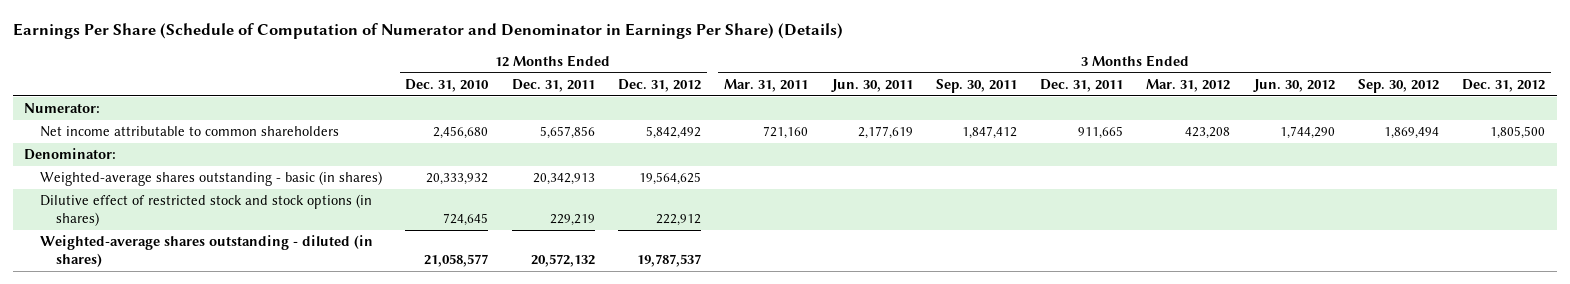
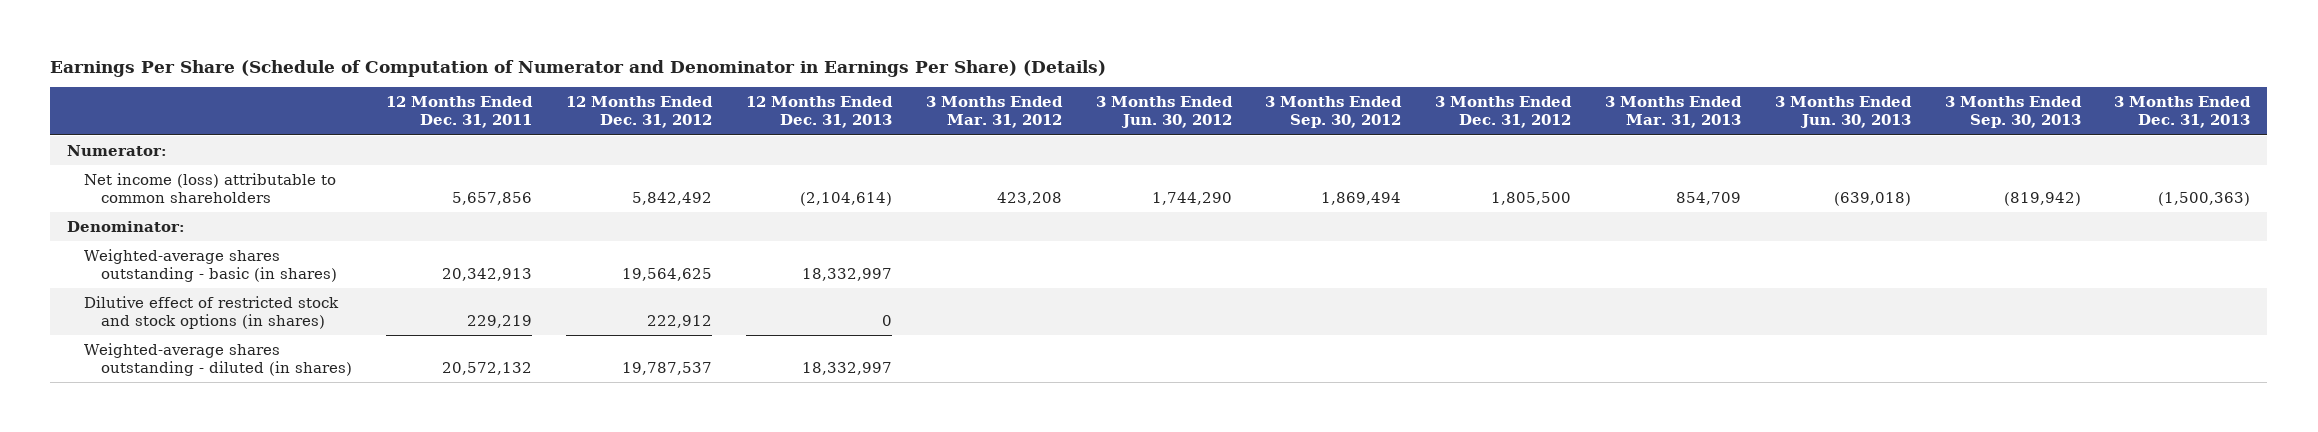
[405,79,490,93] Dec. 31, 2010 -> none
[724,79,809,93] Mar. 31, 2011 -> none
[830,79,913,93] Jun. 30, 2011 -> none
[935,79,1017,94] Sep. 30, 2011 -> none
[1040,79,1124,93] Dec. 31, 2011 -> none
none -> [745,96,893,129] 12 Months Ended Dec. 31, 2013
none -> [1604,96,1742,129] 3 Months Ended Mar. 31, 2013
none -> [1774,96,1912,129] 3 Months Ended Jun. 30, 2013
none -> [1944,96,2082,129] 3 Months Ended Sep. 30, 2013
none -> [2114,96,2252,129] 3 Months Ended Dec. 31, 2013
[40,126,340,138] Net income attributable to common shareholders -> [84,172,337,203] Net income (loss) attributable to common shareholders

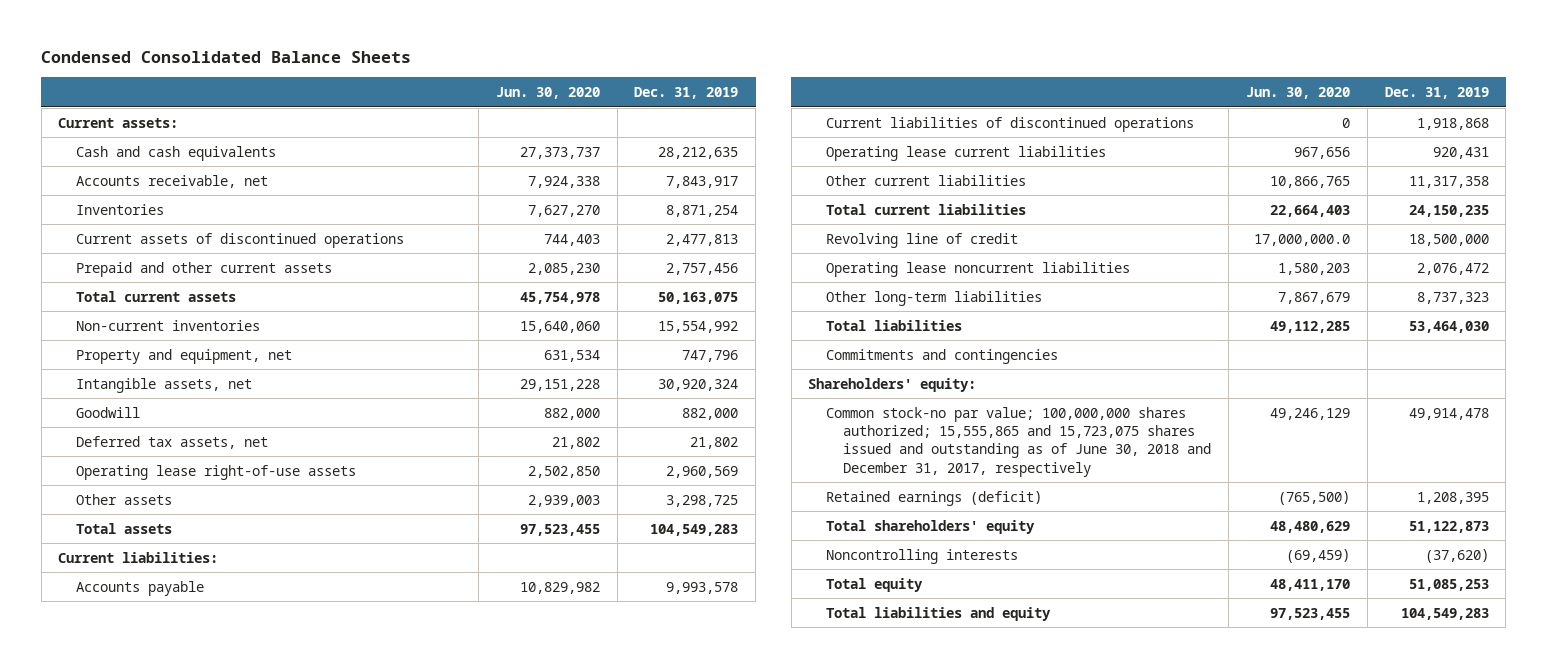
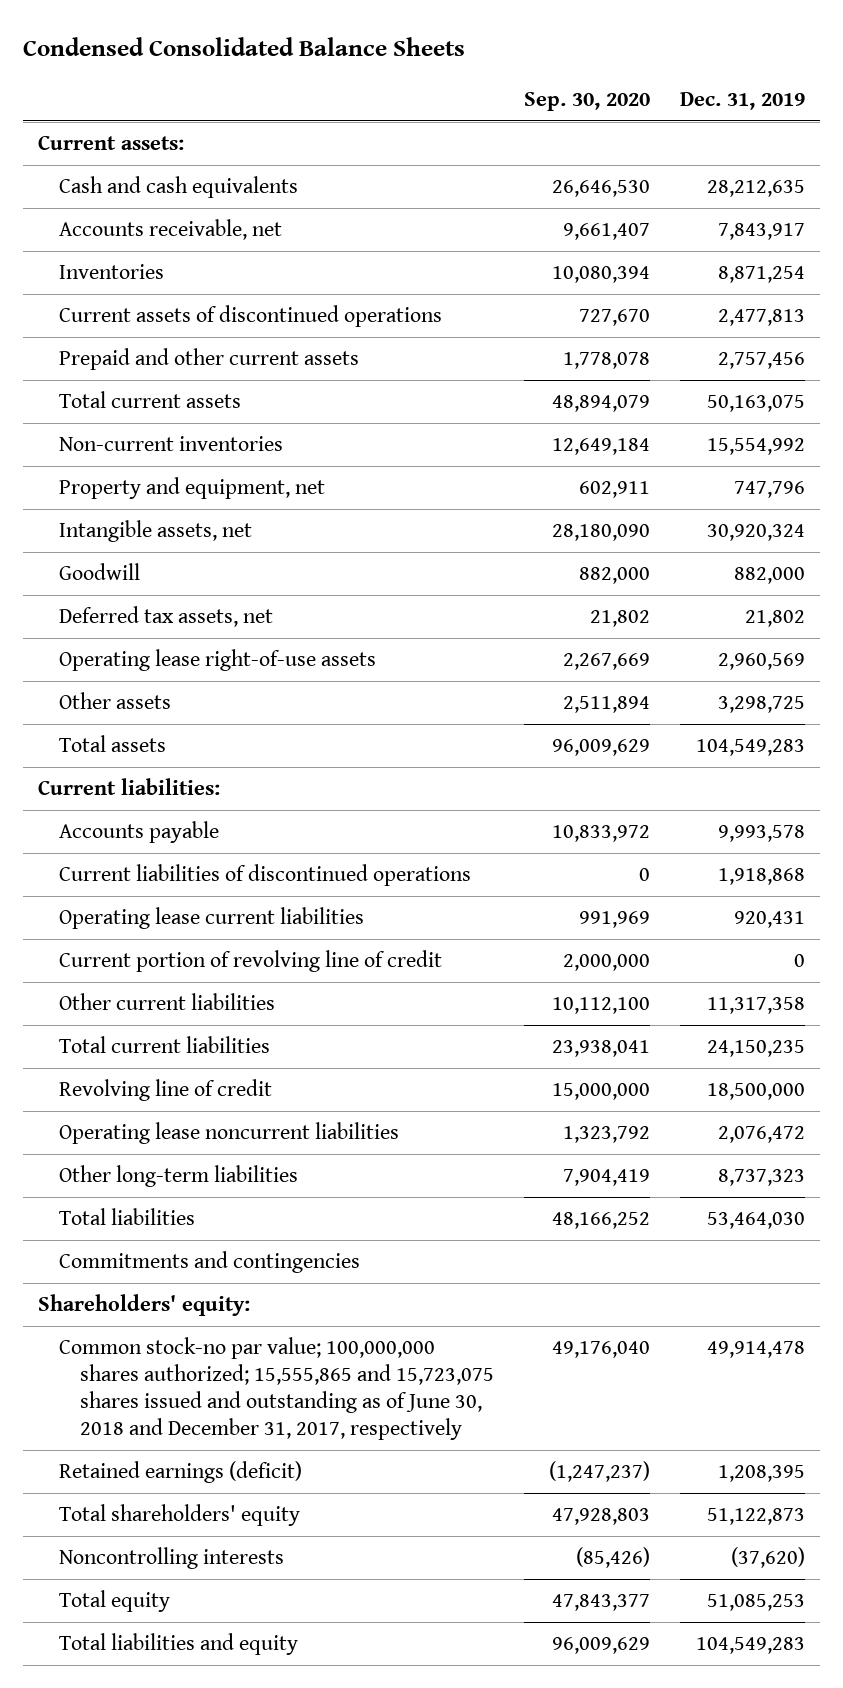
[495,87,600,100] Jun. 30, 2020 -> none
none -> [523,92,650,112] Sep. 30, 2020
none -> [58,950,442,973] Current portion of revolving line of credit

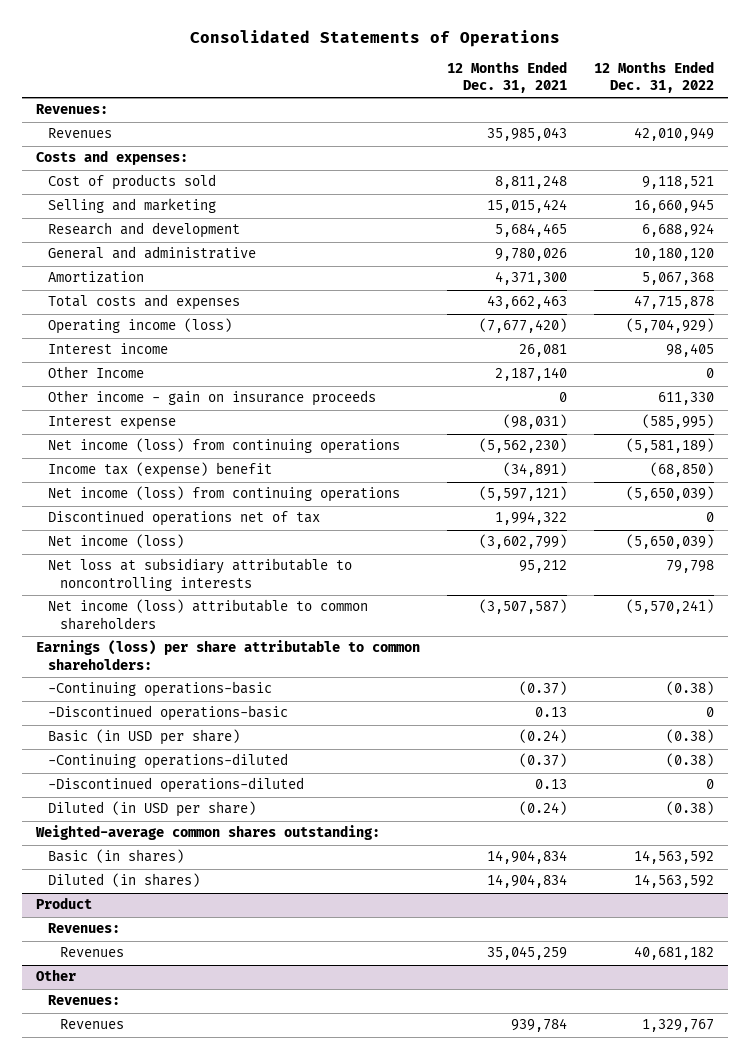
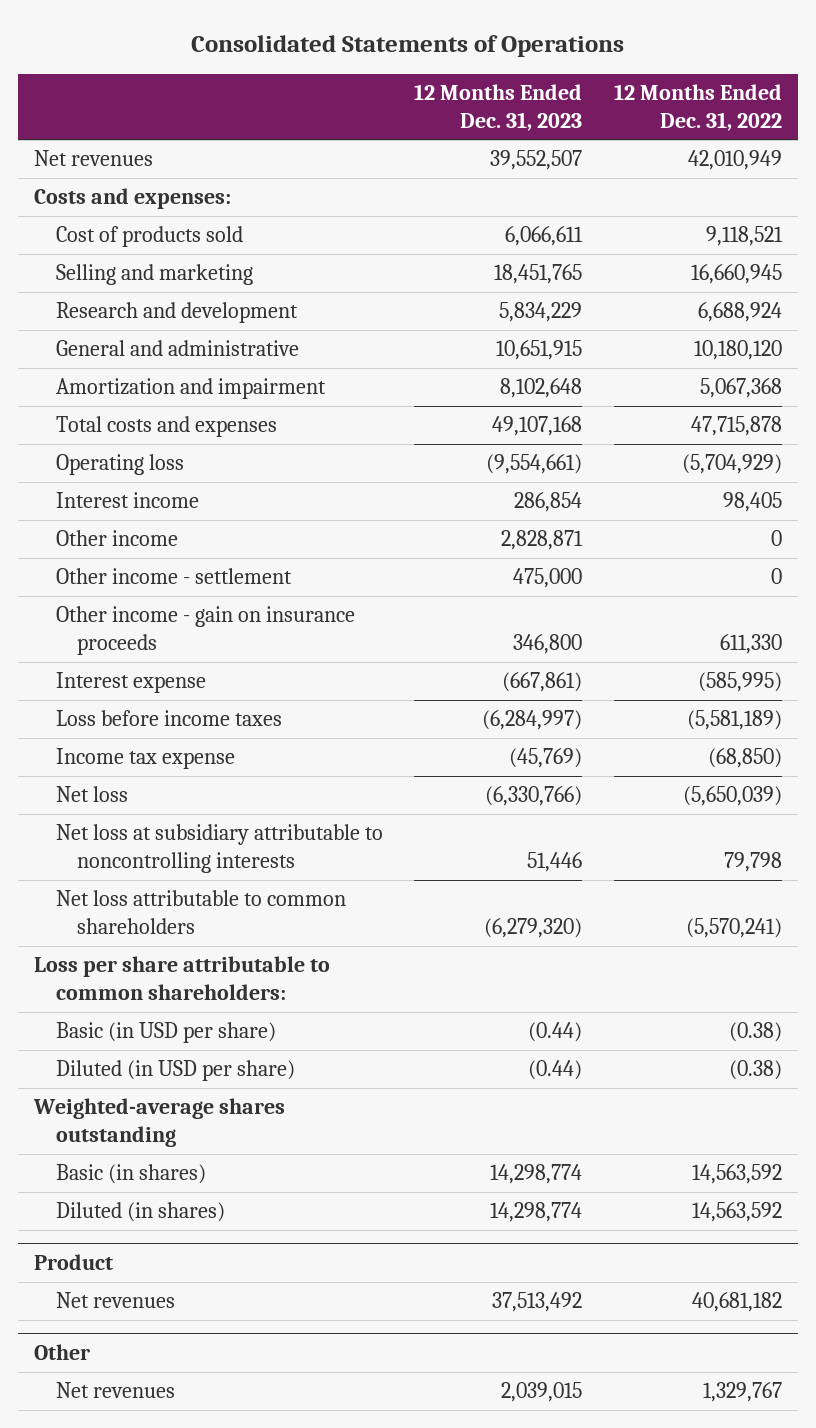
[446,60,567,94] 12 Months Ended Dec. 31, 2021 -> none
none -> [414,84,583,131] 12 Months Ended Dec. 31, 2023
[35,104,108,115] Revenues: -> none
[47,128,112,139] Revenues -> [33,150,153,167] Net revenues
[47,271,144,284] Amortization -> [55,378,326,400] Amortization and impairment
[47,318,232,335] Operating income (loss) -> [55,454,184,476] Operating loss
[47,366,144,379] Other Income -> [55,530,178,547] Other income
none -> [55,568,292,585] Other income - settlement
[47,486,400,503] Net income (loss) from continuing operations -> none
[47,510,320,527] Discontinued operations net of tax -> none
[47,438,400,455] Net income (loss) from continuing operations -> [55,710,282,727] Loss before income taxes
[47,462,272,479] Income tax (expense) benefit -> [55,748,235,770] Income tax expense
[47,534,184,549] Net income (loss) -> [55,786,128,803] Net loss
[47,681,272,698] -Continuing operations-basic -> none
[47,705,288,722] -Discontinued operations-basic -> none
[47,599,368,630] Net income (loss) attributable to common shareholders -> [55,890,346,935] Net loss attributable to common shareholders
[35,640,420,670] Earnings (loss) per share attributable to common shareholders: -> [33,956,330,1001] Loss per share attributable to common shareholders:
[47,753,288,770] -Continuing operations-diluted -> none
[47,777,304,794] -Discontinued operations-diluted -> none
[34,825,380,841] Weighted-average common shares outstanding: -> [32,1098,285,1148] Weighted-average shares outstanding
[47,923,120,934] Revenues: -> none
[59,947,124,958] Revenues -> [55,1292,175,1309] Net revenues
[47,995,120,1006] Revenues: -> none
[59,1019,124,1030] Revenues -> [55,1382,175,1399] Net revenues

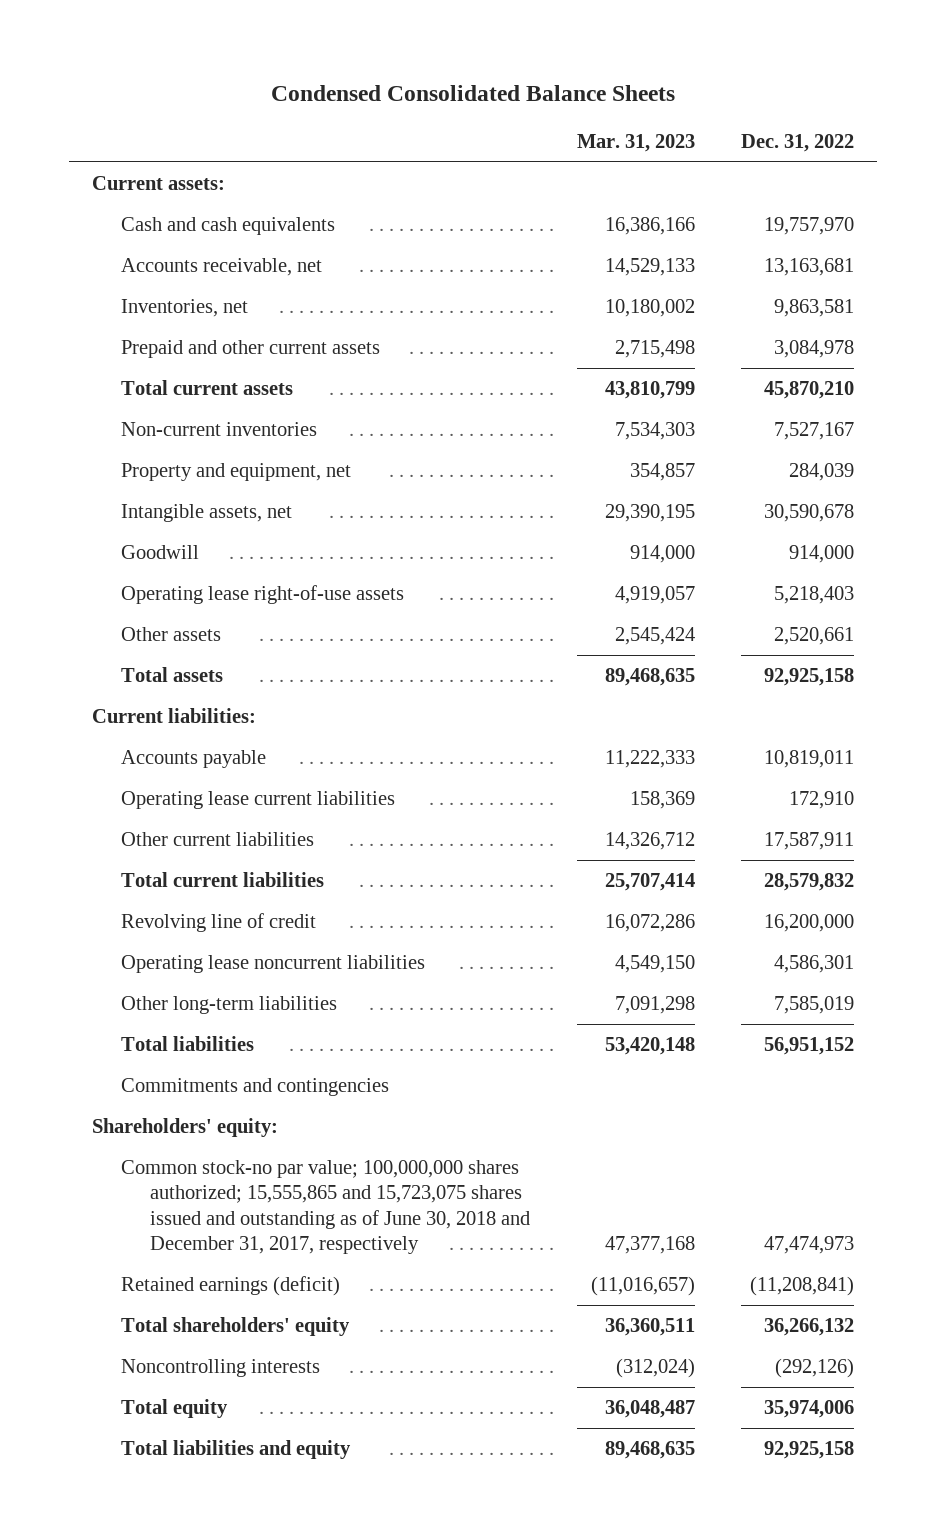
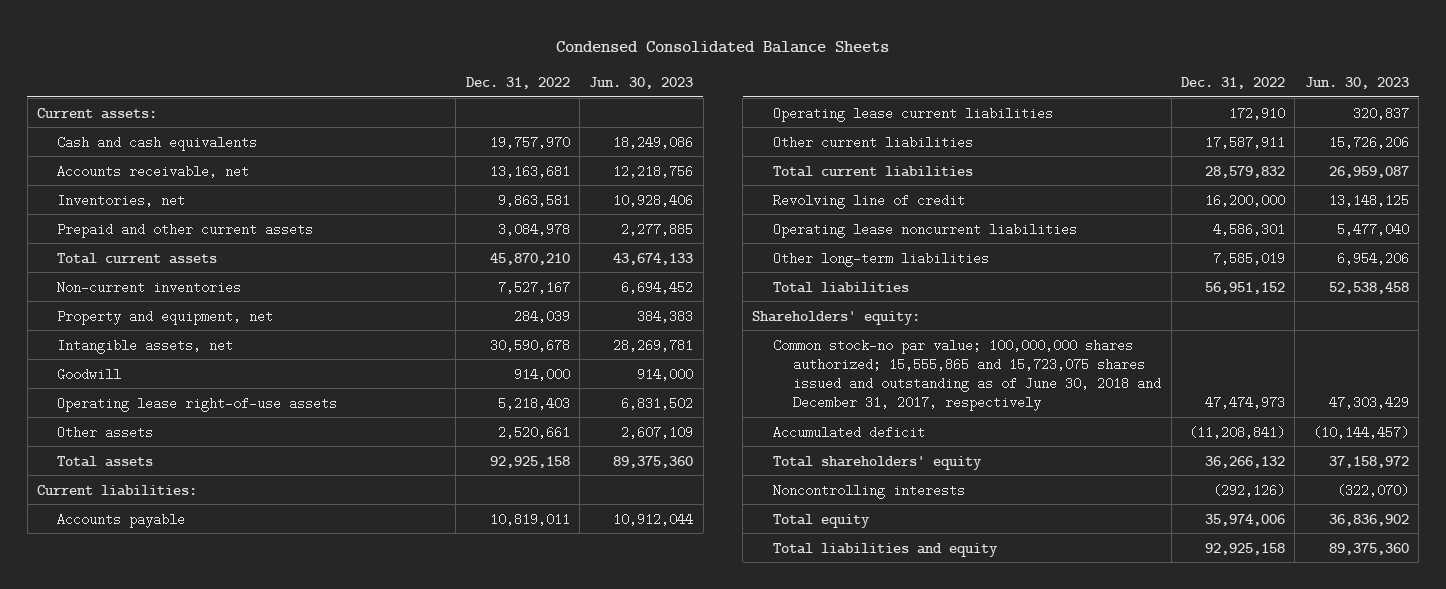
[576,134,695,153] Mar. 31, 2023 -> none
none -> [589,76,694,89] Jun. 30, 2023
[121,1078,390,1097] Commitments and contingencies -> none
[121,1276,341,1297] Retained earnings (deficit) -> [772,425,925,439] Accumulated deficit

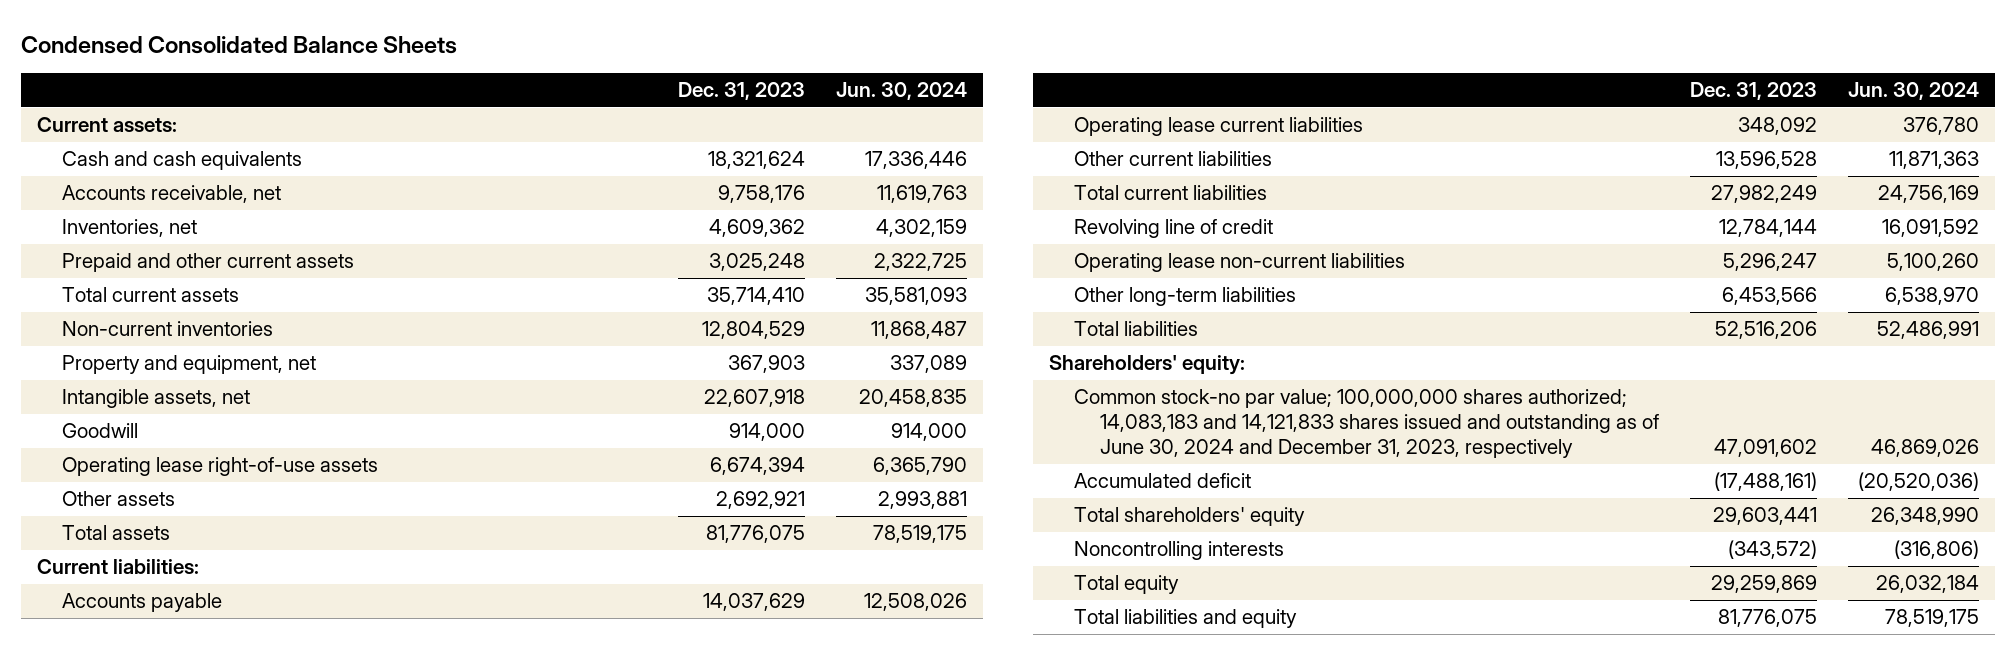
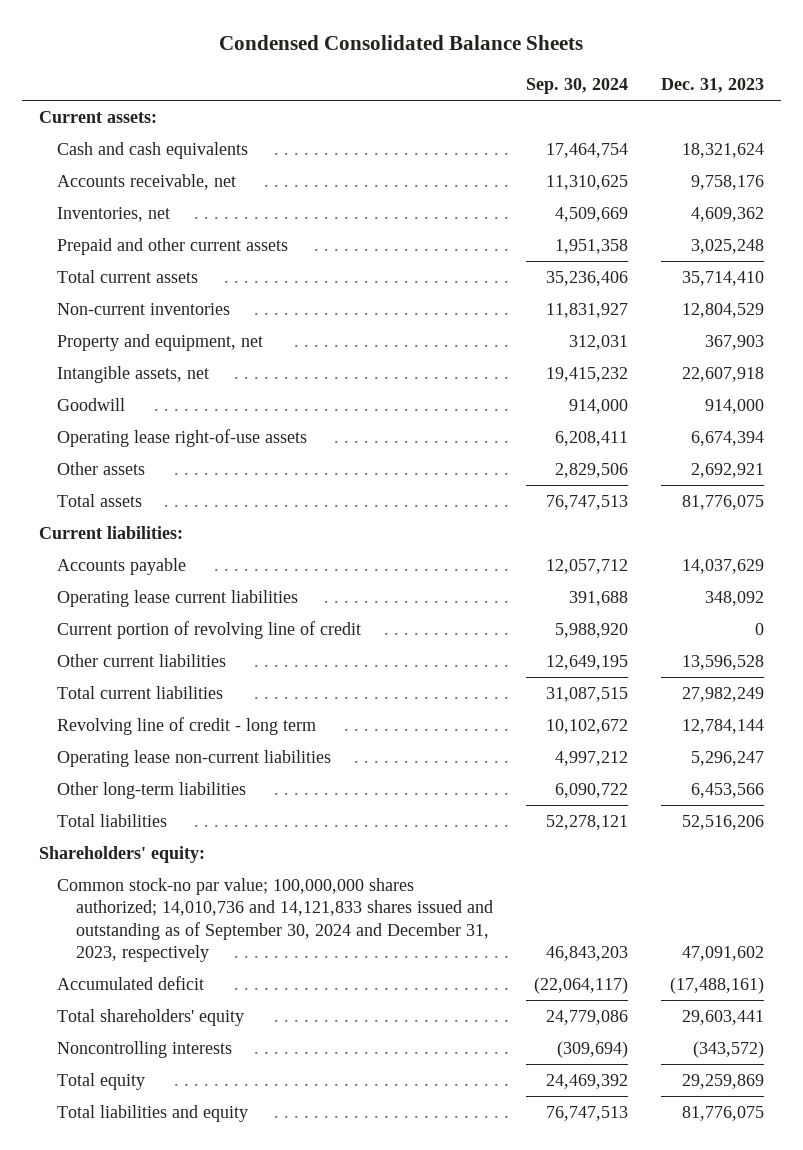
[836,82,968,101] Jun. 30, 2024 -> none
none -> [525,78,628,95] Sep. 30, 2024
none -> [57,620,362,639] Current portion of revolving line of credit
[1074,219,1274,239] Revolving line of credit -> [57,716,317,735] Revolving line of credit - long term
[1074,389,1659,459] Common stock-no par value; 100,000,000 shares authorized; 14,083,183 and 14,121,833 shares issued and outstanding as of June 30, 2024 and December 31, 2023, respectively -> [57,877,493,963] Common stock-no par value; 100,000,000 shares authorized; 14,010,736 and 14,121,833 shares issued and outstanding as of September 30, 2024 and December 31, 2023, respectively

